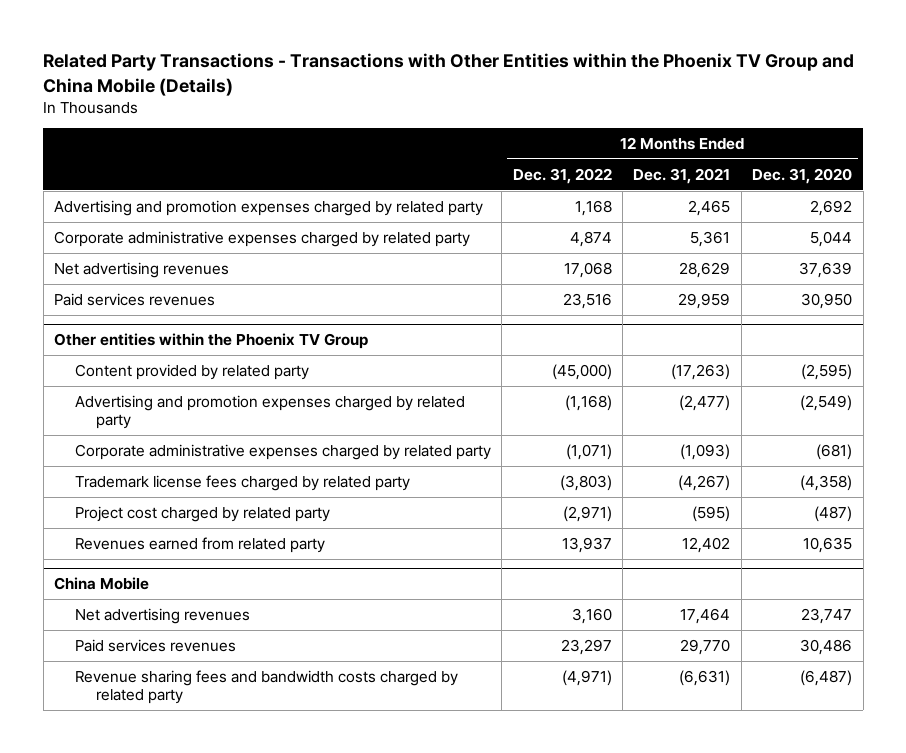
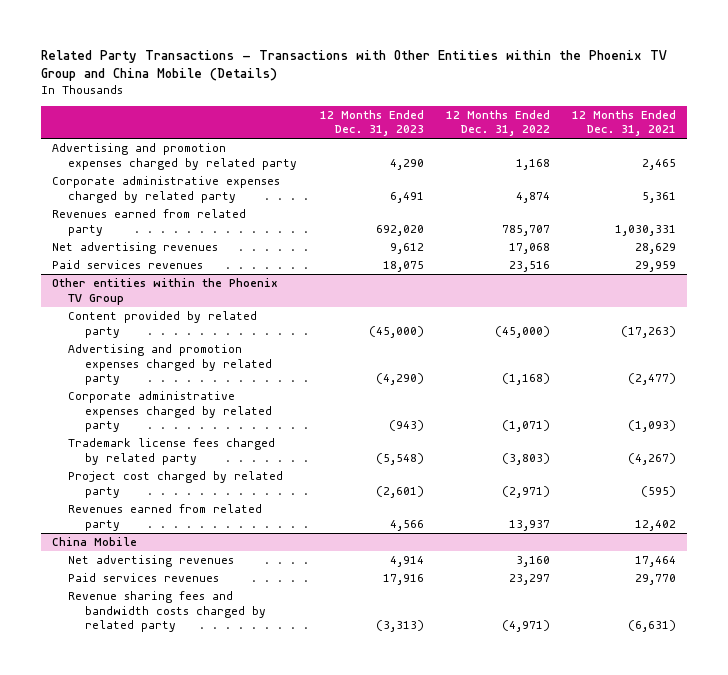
[752,167,853,184] Dec. 31, 2020 -> none
none -> [319,110,424,137] 12 Months Ended Dec. 31, 2023
none -> [52,209,247,236] Revenues earned from related party

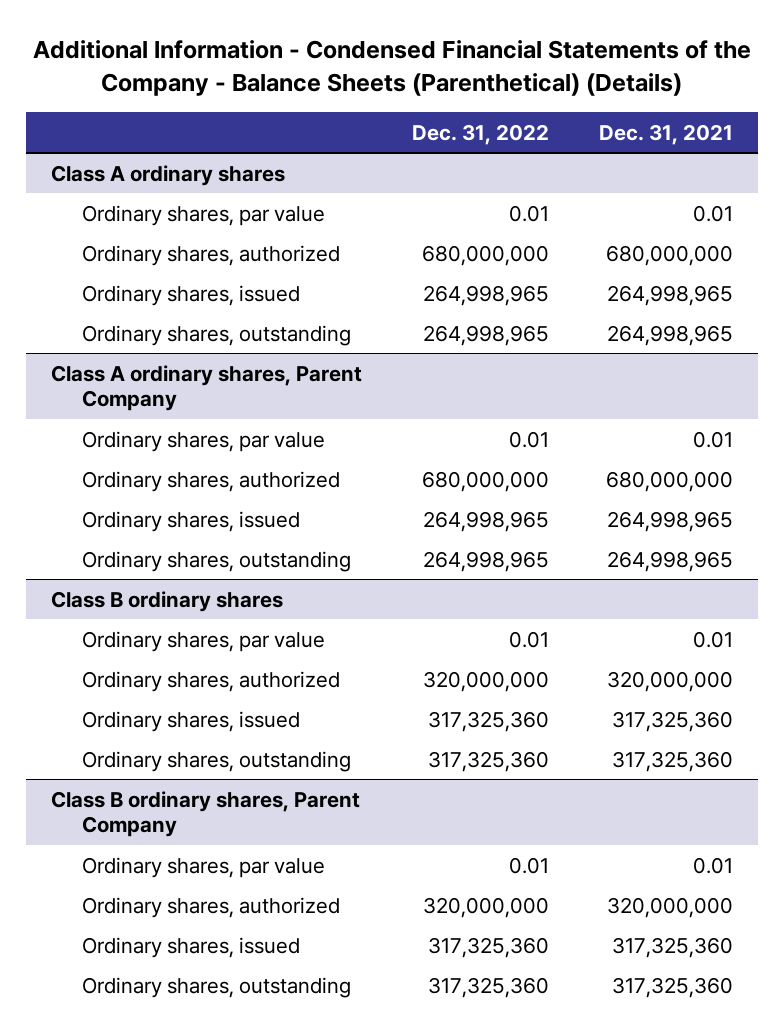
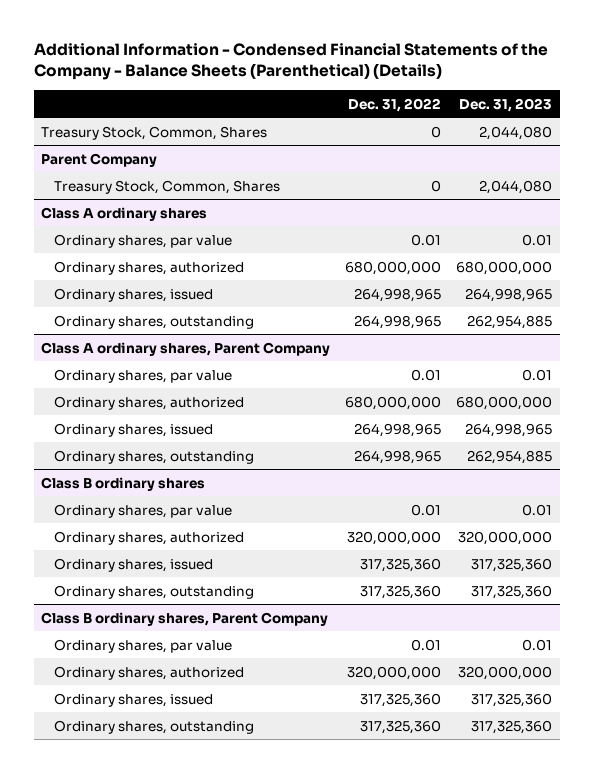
[598,123,733,145] Dec. 31, 2021 -> none
none -> [459,97,553,112] Dec. 31, 2023
none -> [41,125,268,140] Treasury Stock, Common, Shares
none -> [41,152,158,167] Parent Company
none -> [53,179,280,194] Treasury Stock, Common, Shares

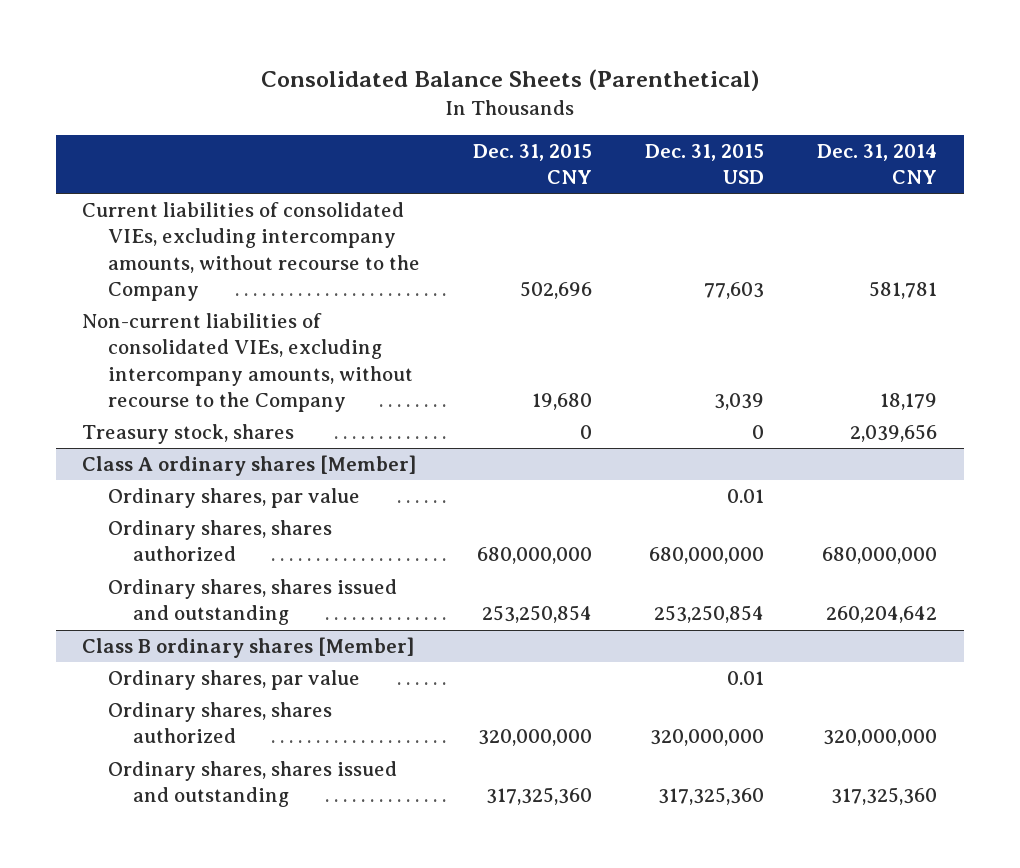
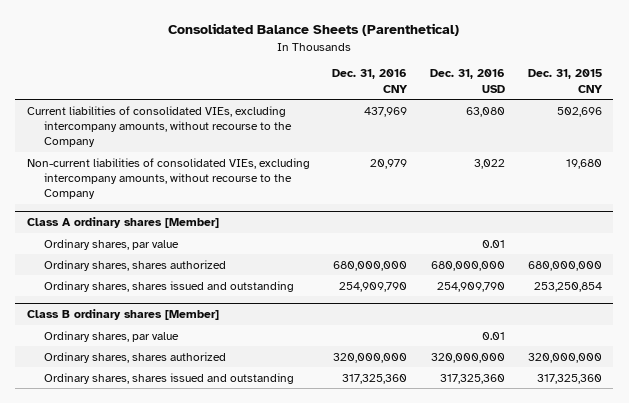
[645,144,765,185] Dec. 31, 2015 USD -> none
[817,144,938,185] Dec. 31, 2014 CNY -> none
none -> [332,69,409,93] Dec. 31, 2016 CNY
none -> [430,69,506,93] Dec. 31, 2016 USD
[82,424,295,445] Treasury stock, shares -> none

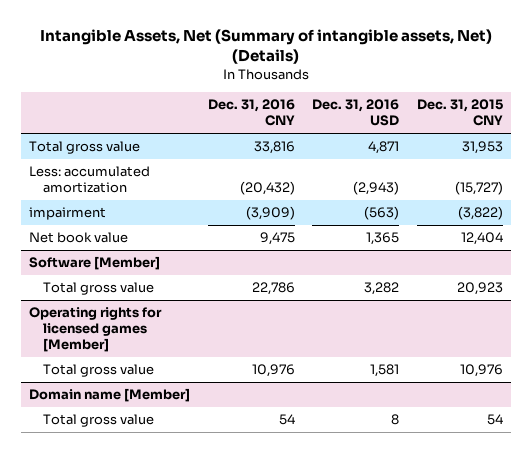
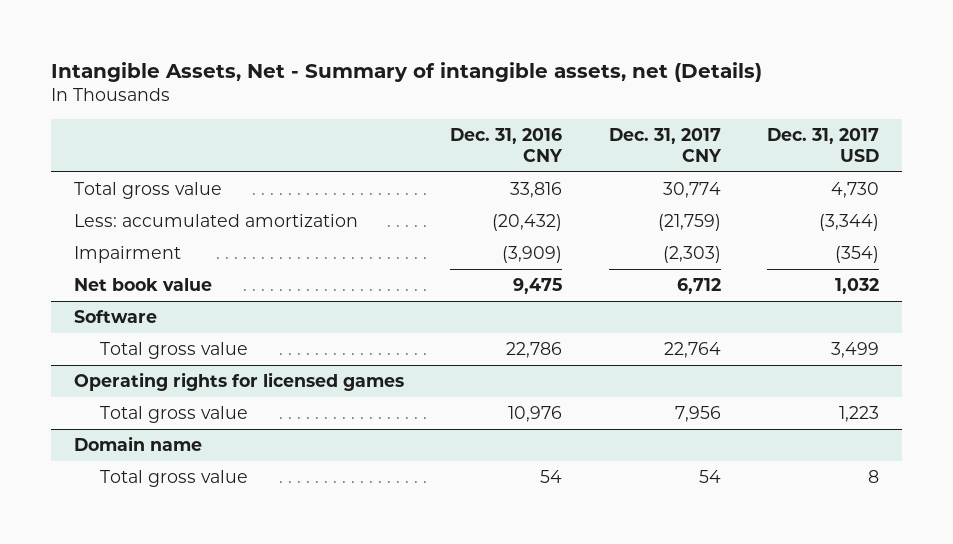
[40,28,493,65] Intangible Assets, Net (Summary of intangible assets, Net) (Details) -> [50,61,762,82] Intangible Assets, Net - Summary of intangible assets, net (Details)
[312,99,400,127] Dec. 31, 2016 USD -> none
[416,99,503,127] Dec. 31, 2015 CNY -> none
none -> [608,127,722,162] Dec. 31, 2017 CNY
none -> [767,127,880,162] Dec. 31, 2017 USD
[29,207,107,221] impairment -> [73,245,181,263] Impairment
[29,256,161,271] Software [Member] -> [73,309,157,323] Software
[29,307,163,353] Operating rights for licensed games [Member] -> [73,371,404,391] Operating rights for licensed games
[29,388,191,403] Domain name [Member] -> [73,435,202,451] Domain name

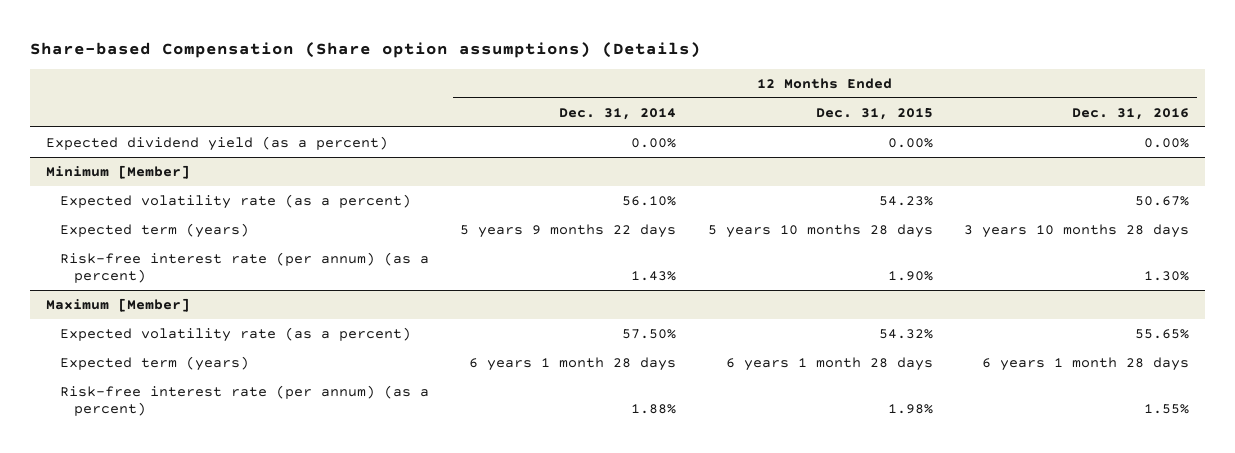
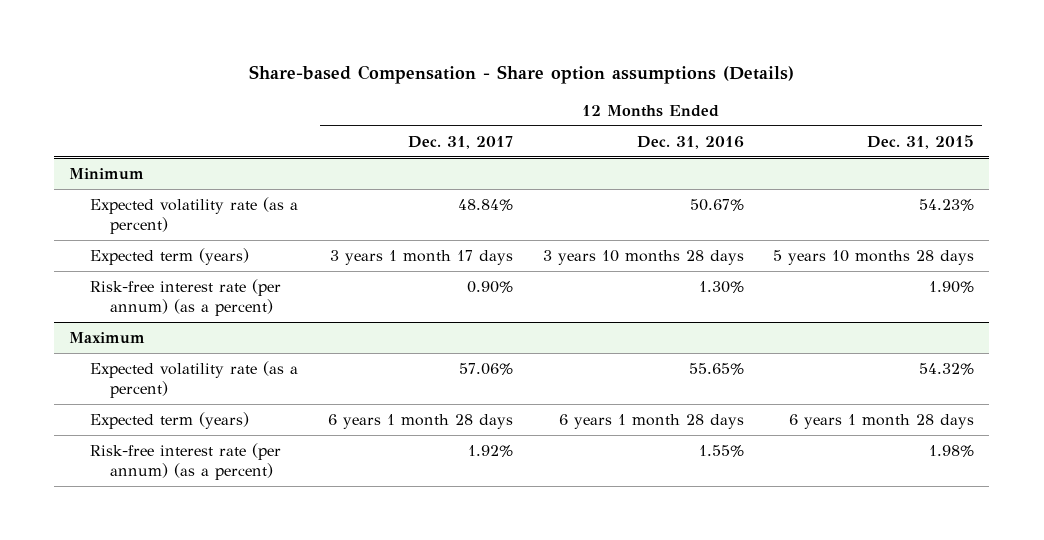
[30,41,702,58] Share-based Compensation (Share option assumptions) (Details) -> [248,64,794,84] Share-based Compensation - Share option assumptions (Details)
[559,107,677,120] Dec. 31, 2014 -> none
none -> [407,135,513,149] Dec. 31, 2017
[45,135,388,151] Expected dividend yield (as a percent) -> none
[45,164,190,179] Minimum [Member] -> [69,167,145,180] Minimum
[45,297,190,312] Maximum [Member] -> [69,331,146,344] Maximum

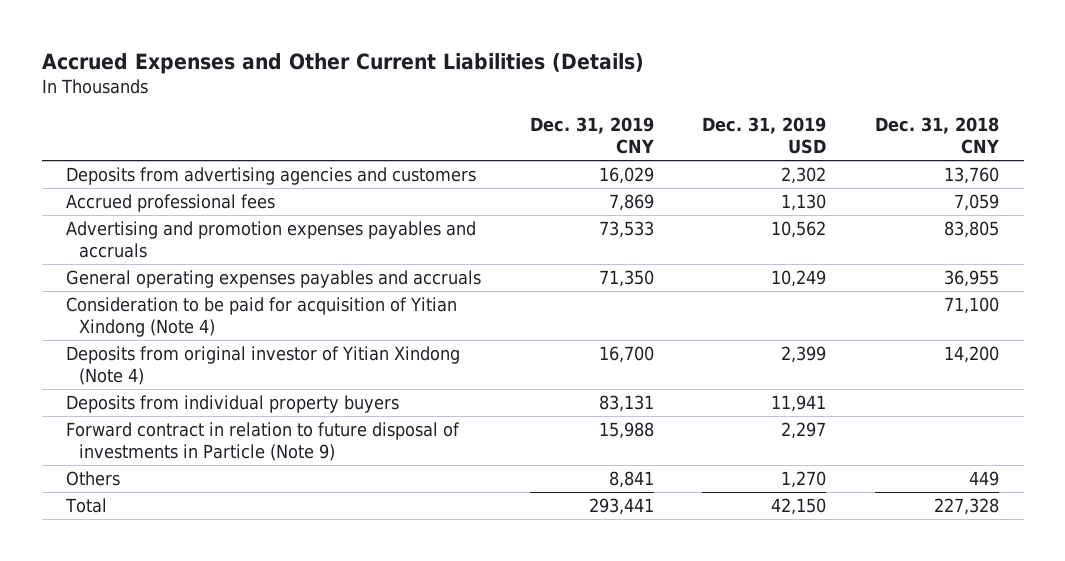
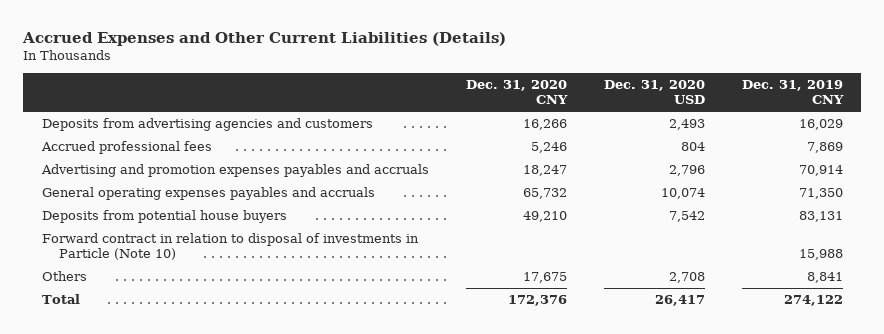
[702,117,827,155] Dec. 31, 2019 USD -> none
[875,117,1000,155] Dec. 31, 2018 CNY -> none
none -> [465,80,568,105] Dec. 31, 2020 CNY
none -> [603,80,705,105] Dec. 31, 2020 USD
[598,220,654,238] 73,533 -> [798,165,843,177] 70,914
[65,296,457,338] Consideration to be paid for acquisition of Yitian Xindong (Note 4) -> none
[65,345,460,386] Deposits from original investor of Yitian Xindong (Note 4) -> none
[65,394,399,413] Deposits from individual property buyers -> [41,210,287,224] Deposits from potential house buyers
[65,421,460,462] Forward contract in relation to future disposal of investments in Particle (Note 9) -> [41,233,419,261] Forward contract in relation to disposal of investments in Particle (Note 10)
[588,497,654,515] 293,441 -> [783,295,843,307] 274,122

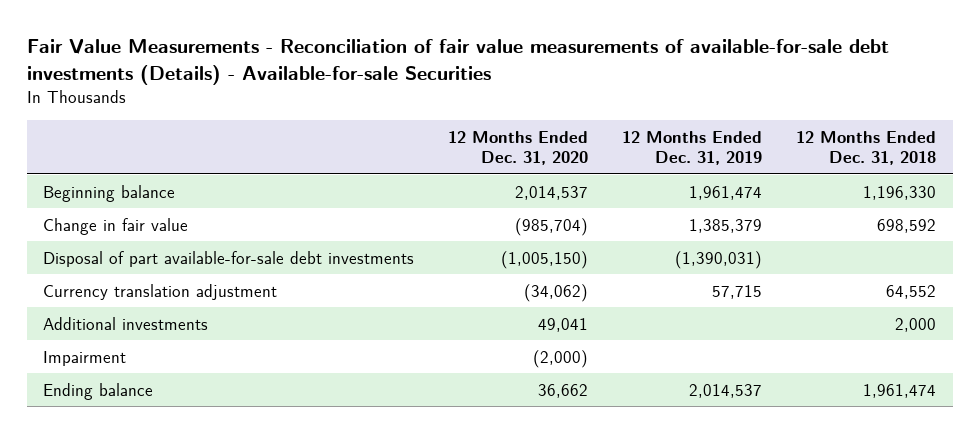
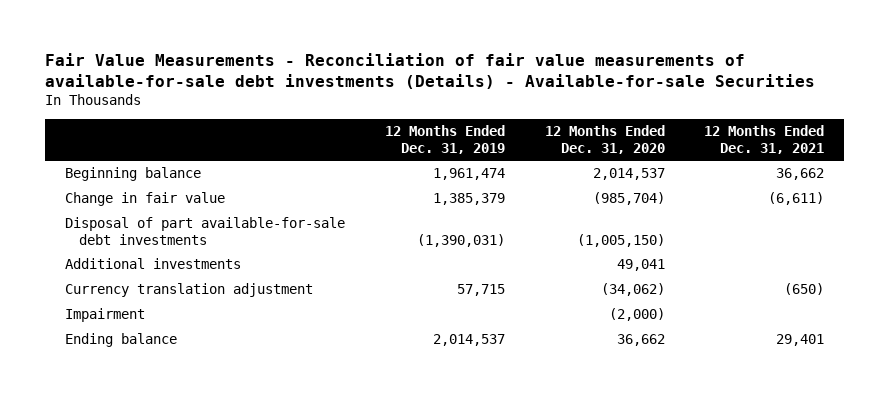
[795,130,936,166] 12 Months Ended Dec. 31, 2018 -> none
none -> [704,125,825,154] 12 Months Ended Dec. 31, 2021
[43,283,278,300] Currency translation adjustment -> [64,283,313,298] Currency translation adjustment

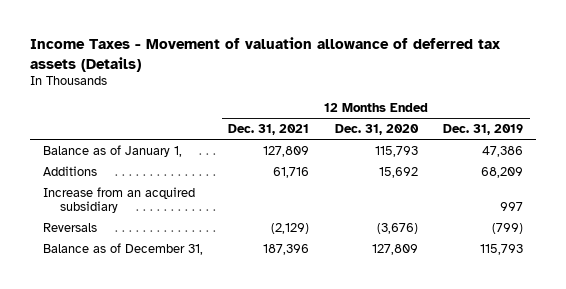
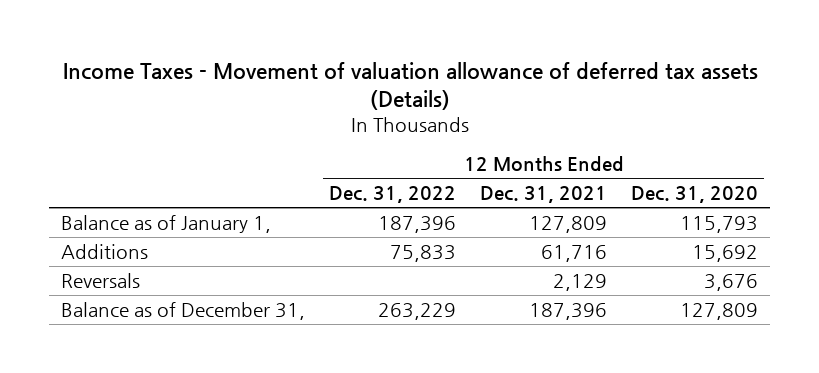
[443,123,524,135] Dec. 31, 2019 -> none
none -> [329,186,457,204] Dec. 31, 2022
[42,186,195,214] Increase from an acquired subsidiary -> none
[271,222,310,234] (2,129) -> [553,273,608,291] 2,129
[376,222,418,234] (3,676) -> [703,273,758,291] 3,676

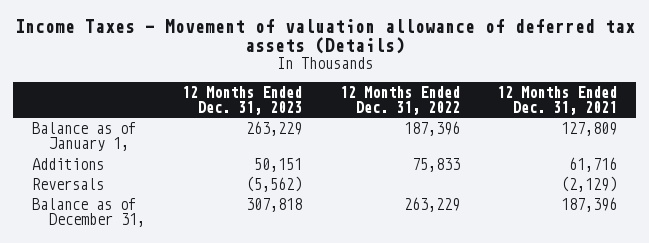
[630,186,758,204] Dec. 31, 2020 -> none
none -> [182,85,303,115] 12 Months Ended Dec. 31, 2023
[553,273,608,291] 2,129 -> [561,175,618,192] (2,129)

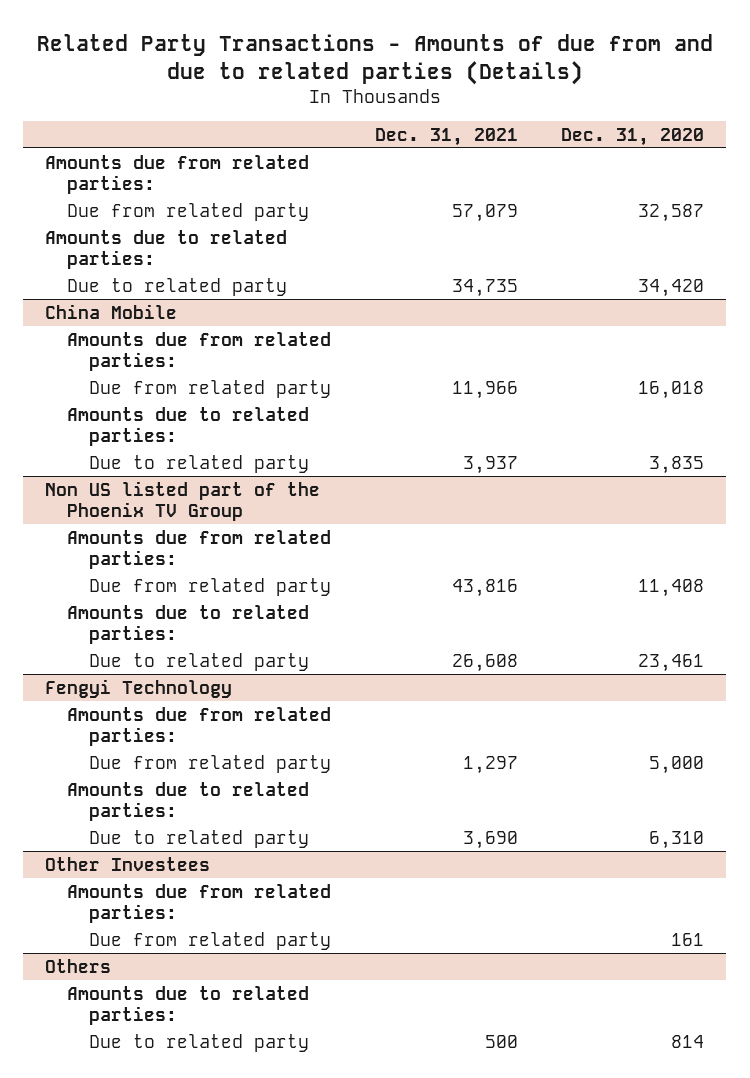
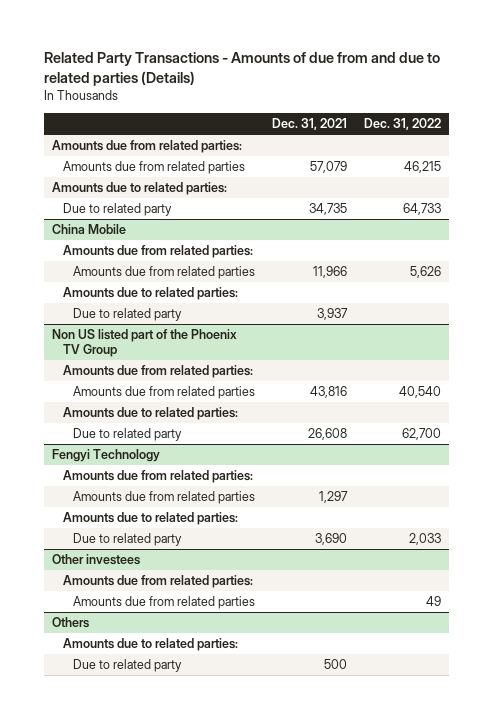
[561,127,705,146] Dec. 31, 2020 -> none
none -> [363,118,441,131] Dec. 31, 2022
[66,202,309,221] Due from related party -> [62,161,245,175] Amounts due from related parties
[88,379,331,398] Due from related party -> [73,266,256,280] Amounts due from related parties
[88,577,331,596] Due from related party -> [73,386,256,400] Amounts due from related parties
[88,754,331,773] Due from related party -> [73,491,256,505] Amounts due from related parties
[45,856,211,871] Other Investees -> [52,554,141,566] Other investees
[88,931,331,950] Due from related party -> [73,596,256,610] Amounts due from related parties

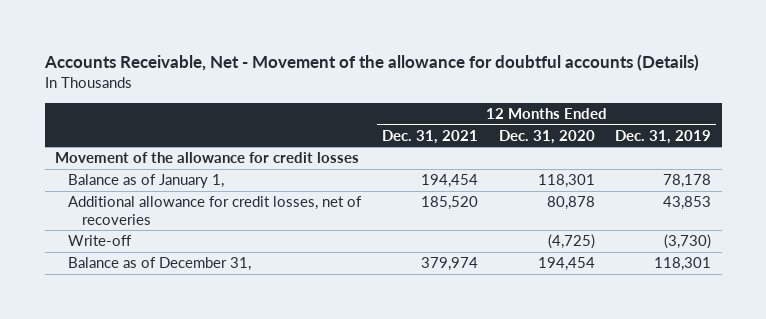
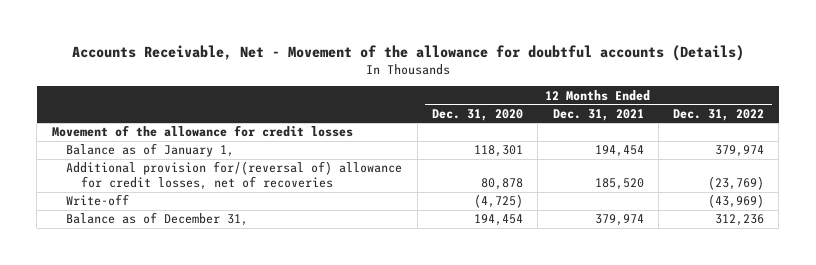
[615,129,712,144] Dec. 31, 2019 -> none
none -> [673,108,765,121] Dec. 31, 2022
[68,196,363,225] Additional allowance for credit losses, net of recoveries -> [66,161,403,191] Additional provision for/(reversal of) allowance for credit losses, net of recoveries

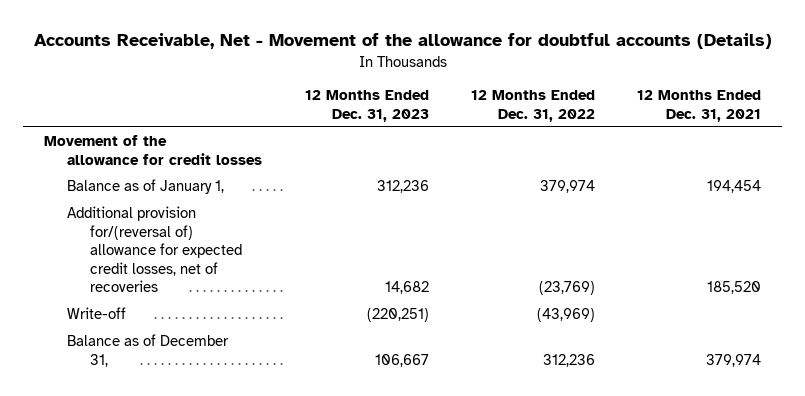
[431,108,523,121] Dec. 31, 2020 -> none
none -> [304,90,429,122] 12 Months Ended Dec. 31, 2023
[66,161,403,191] Additional provision for/(reversal of) allowance for credit losses, net of recoveries -> [67,206,243,293] Additional provision for/(reversal of) allowance for expected credit losses, net of recoveries

